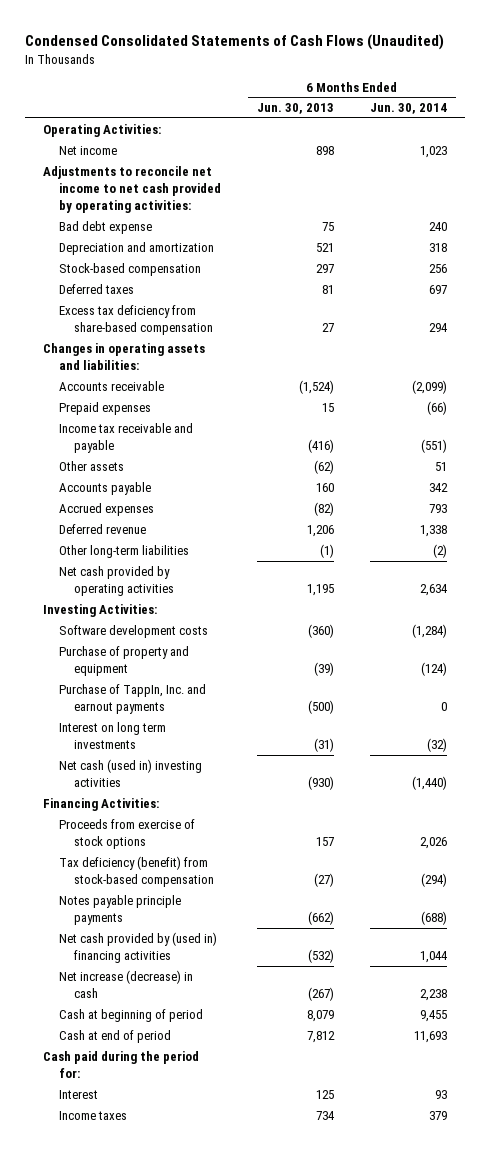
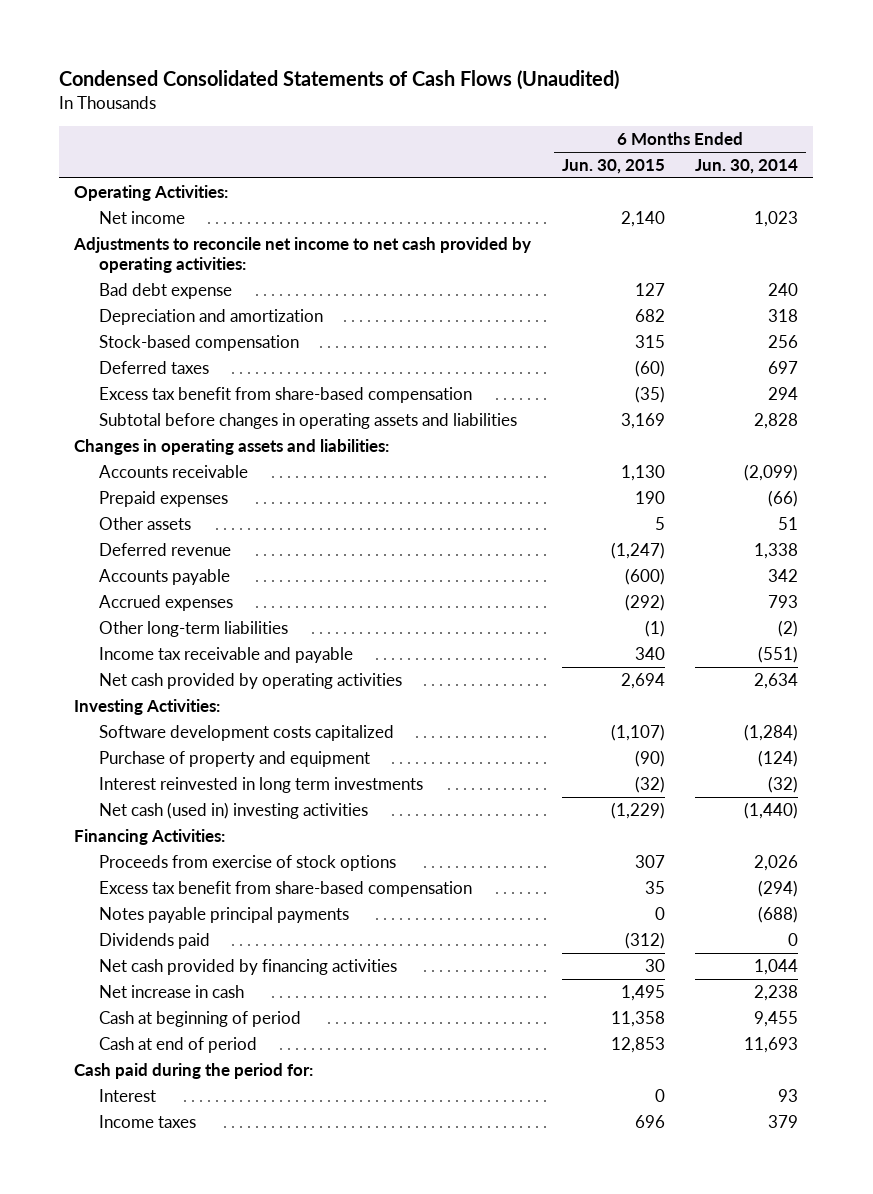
[256,103,334,115] Jun. 30, 2013 -> none
none -> [561,159,665,175] Jun. 30, 2015
[58,304,214,335] Excess tax deficiency from share-based compensation -> [98,387,472,404] Excess tax benefit from share-based compensation
none -> [98,413,517,430] Subtotal before changes in operating assets and liabilities
[58,523,146,534] Deferred revenue -> [98,543,231,557] Deferred revenue
[58,422,193,453] Income tax receivable and payable -> [98,647,353,664] Income tax receivable and payable
[58,624,208,638] Software development costs -> [98,725,394,742] Software development costs capitalized
[58,683,206,714] Purchase of TappIn, Inc. and earnout payments -> none
[58,721,166,749] Interest on long term investments -> [98,777,423,794] Interest reinvested in long term investments
[58,855,215,887] Tax deficiency (benefit) from stock-based compensation -> [98,881,472,898] Excess tax benefit from share-based compensation
[58,894,181,925] Notes payable principle payments -> [98,907,349,924] Notes payable principal payments
none -> [98,933,210,950] Dividends paid
[58,931,217,963] Net cash provided by (used in) financing activities -> [98,959,397,976] Net cash provided by financing activities
[58,969,193,998] Net increase (decrease) in cash -> [98,985,244,999] Net increase in cash

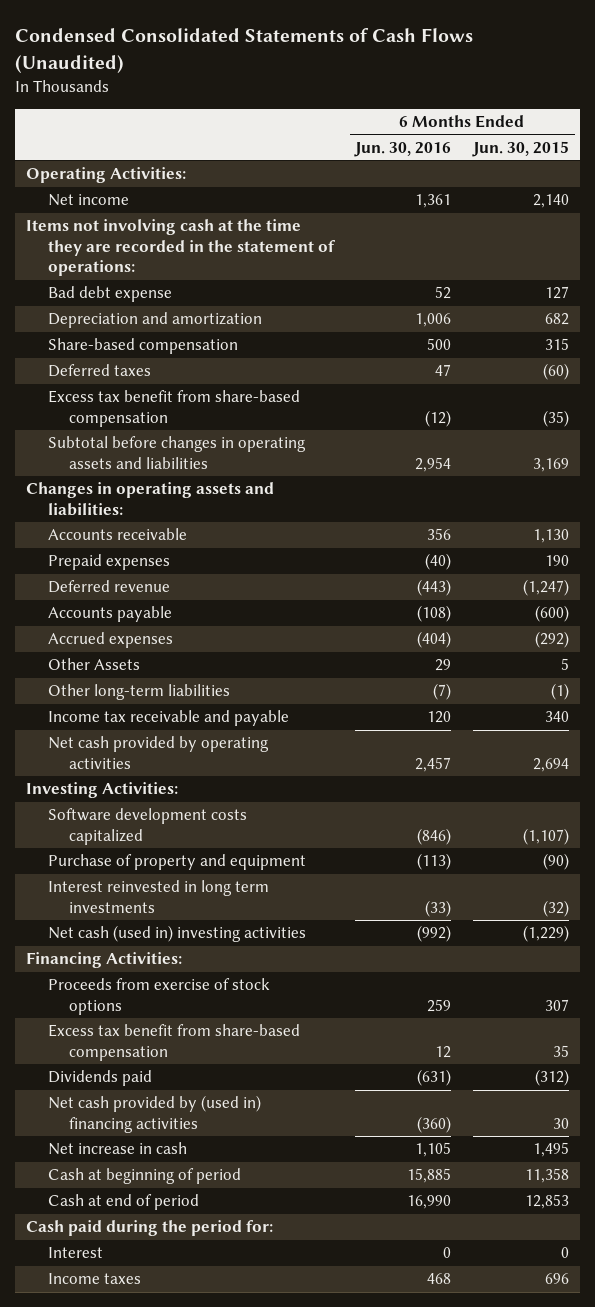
[695,159,799,175] Jun. 30, 2014 -> none
none -> [354,141,452,157] Jun. 30, 2016
[73,237,532,274] Adjustments to reconcile net income to net cash provided by operating activities: -> none
none -> [26,219,336,277] Items not involving cash at the time they are recorded in the statement of operations:
[98,335,299,352] Stock-based compensation -> [47,338,238,355] Share-based compensation
[98,517,191,531] Other assets -> none
none -> [47,658,140,671] Other Assets
[98,907,349,924] Notes payable principal payments -> none
[98,959,397,976] Net cash provided by financing activities -> [47,1095,261,1133] Net cash provided by (used in) financing activities

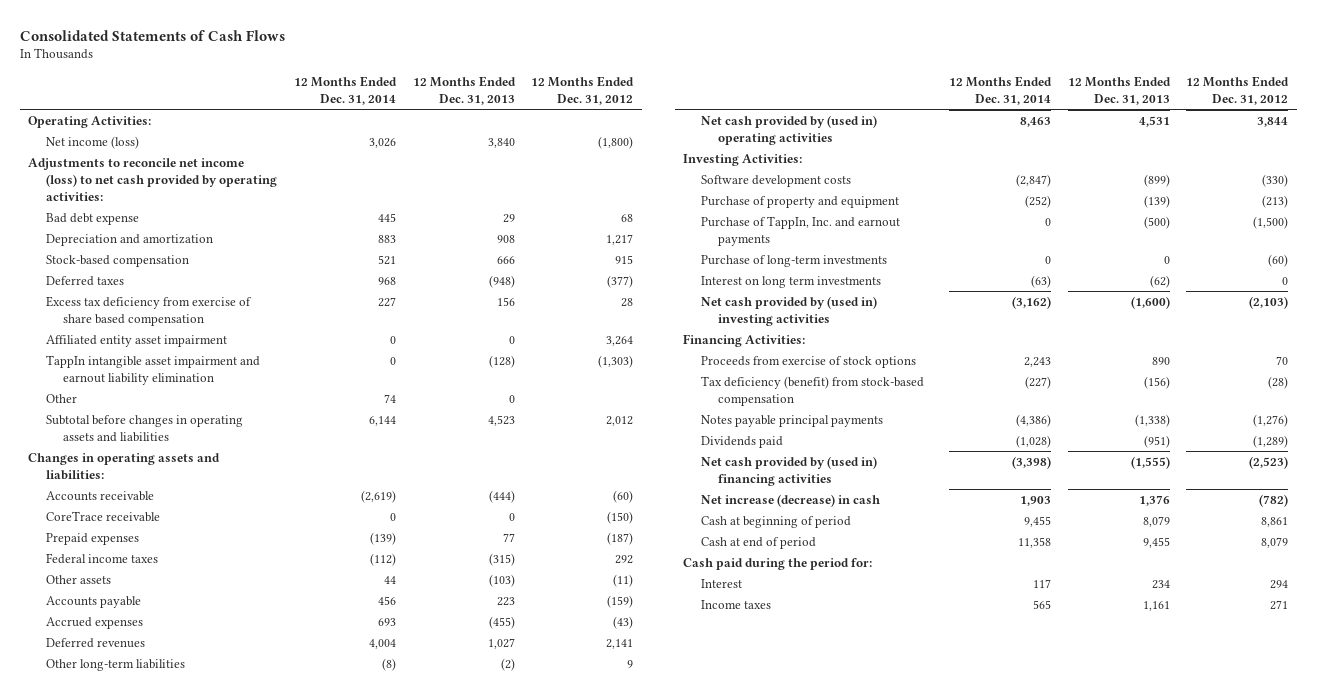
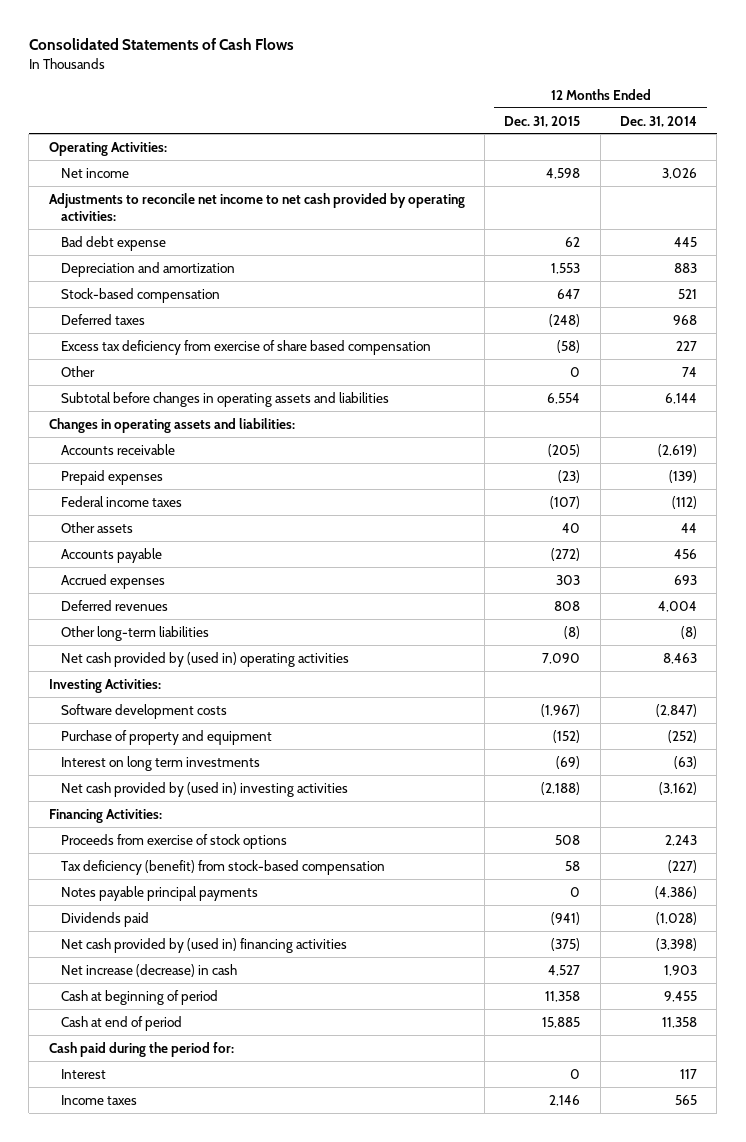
[412,76,516,106] 12 Months Ended Dec. 31, 2013 -> none
[531,76,635,106] 12 Months Ended Dec. 31, 2012 -> none
none -> [504,115,581,127] Dec. 31, 2015
[45,135,139,149] Net income (loss) -> [60,167,129,178] Net income
[28,157,277,201] Adjustments to reconcile net income (loss) to net cash provided by operating activities: -> [48,192,465,221] Adjustments to reconcile net income to net cash provided by operating activities:
[45,334,227,347] Affiliated entity asset impairment -> none
[45,354,260,385] TappIn intangible asset impairment and earnout liability elimination -> none
[45,510,160,522] CoreTrace receivable -> none
[700,215,900,246] Purchase of TappIn, Inc. and earnout payments -> none
[700,254,887,267] Purchase of long-term investments -> none

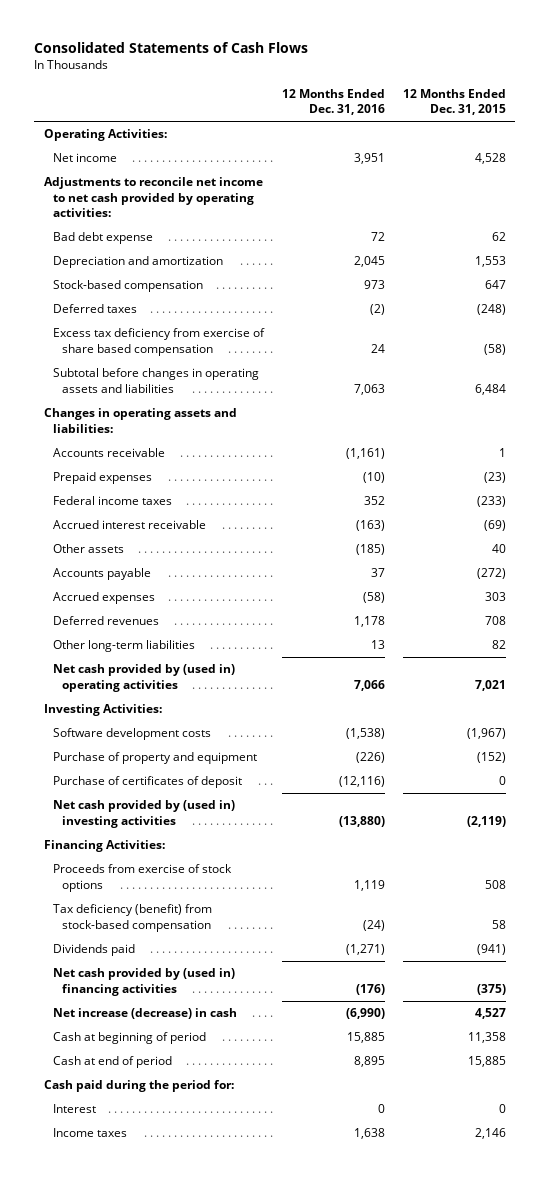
[619,115,697,127] Dec. 31, 2014 -> none
none -> [281,88,385,116] 12 Months Ended Dec. 31, 2016
[546,167,581,179] 4,598 -> [475,153,507,165] 4,528
[60,365,95,377] Other -> none
[547,392,581,404] 6,554 -> [475,383,507,395] 6,484
[548,443,581,457] (205) -> [499,448,507,458] 1
[550,495,581,509] (107) -> [477,496,507,508] (233)
none -> [52,520,206,530] Accrued interest receivable
[554,600,581,611] 808 -> [485,616,507,626] 708
[564,625,581,639] (8) -> [492,640,507,650] 82
[542,652,581,664] 7,090 -> [475,679,507,691] 7,021
[60,755,260,771] Interest on long term investments -> none
none -> [52,776,242,789] Purchase of certificates of deposit
[541,781,581,795] (2,188) -> [467,815,507,827] (2,119)
[60,885,258,901] Notes payable principal payments -> none

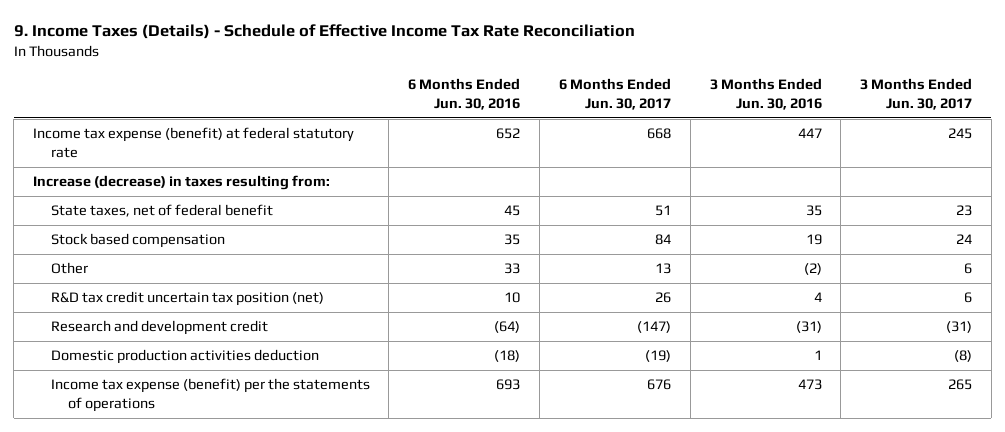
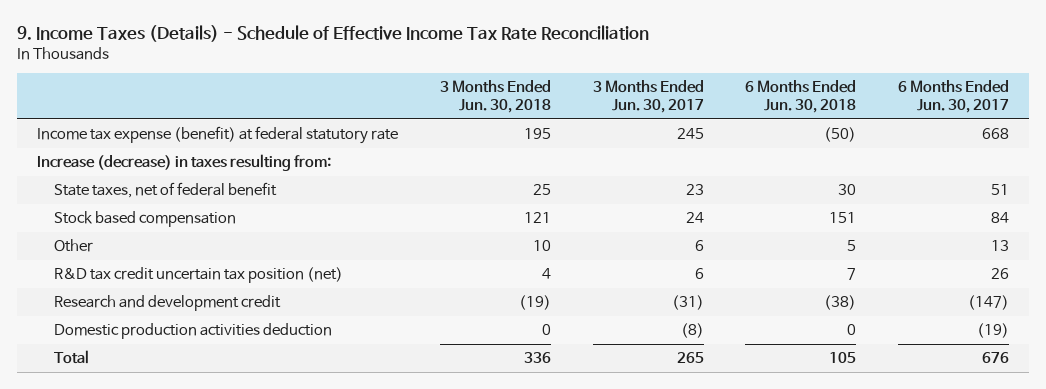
[408,78,521,111] 6 Months Ended Jun. 30, 2016 -> none
[709,78,822,111] 3 Months Ended Jun. 30, 2016 -> none
none -> [439,80,551,114] 3 Months Ended Jun. 30, 2018
none -> [745,80,857,114] 6 Months Ended Jun. 30, 2018
[50,378,370,412] Income tax expense (benefit) per the statements of operations -> [53,350,89,365] Total

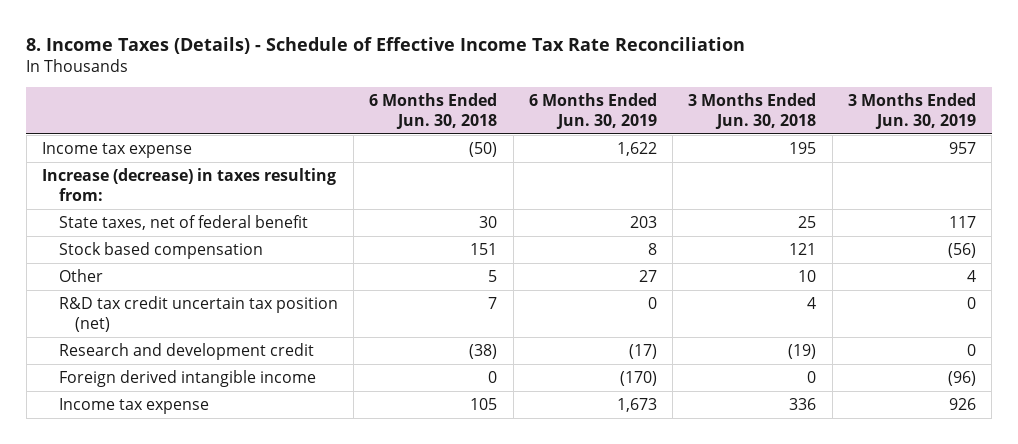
[16,25,649,43] 9. Income Taxes (Details) - Schedule of Effective Income Tax Rate Reconciliation -> [26,36,746,54] 8. Income Taxes (Details) - Schedule of Effective Income Tax Rate Reconciliation
[592,80,704,114] 3 Months Ended Jun. 30, 2017 -> none
[897,80,1009,114] 6 Months Ended Jun. 30, 2017 -> none
none -> [528,93,657,130] 6 Months Ended Jun. 30, 2019
none -> [848,93,977,130] 3 Months Ended Jun. 30, 2019
[37,126,399,145] Income tax expense (benefit) at federal statutory rate -> [42,141,193,158] Income tax expense
[53,323,332,340] Domestic production activities deduction -> none
none -> [58,369,316,387] Foreign derived intangible income
[53,350,89,365] Total -> [58,397,209,414] Income tax expense

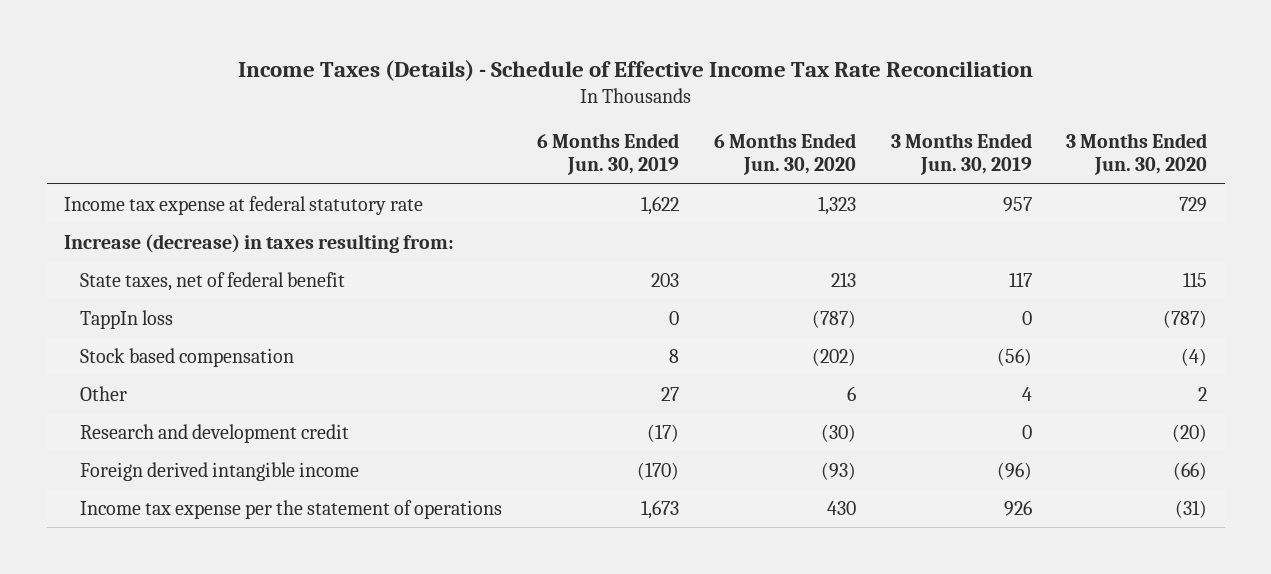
[26,36,746,54] 8. Income Taxes (Details) - Schedule of Effective Income Tax Rate Reconciliation -> [237,59,1033,81] Income Taxes (Details) - Schedule of Effective Income Tax Rate Reconciliation
[369,93,498,130] 6 Months Ended Jun. 30, 2018 -> none
[688,93,817,130] 3 Months Ended Jun. 30, 2018 -> none
none -> [713,132,856,176] 6 Months Ended Jun. 30, 2020
none -> [1066,132,1208,176] 3 Months Ended Jun. 30, 2020
[42,141,193,158] Income tax expense -> [64,195,424,215] Income tax expense at federal statutory rate
none -> [80,309,174,329] TappIn loss
[58,295,338,332] R&D tax credit uncertain tax position (net) -> none
[58,397,209,414] Income tax expense -> [80,499,503,519] Income tax expense per the statement of operations

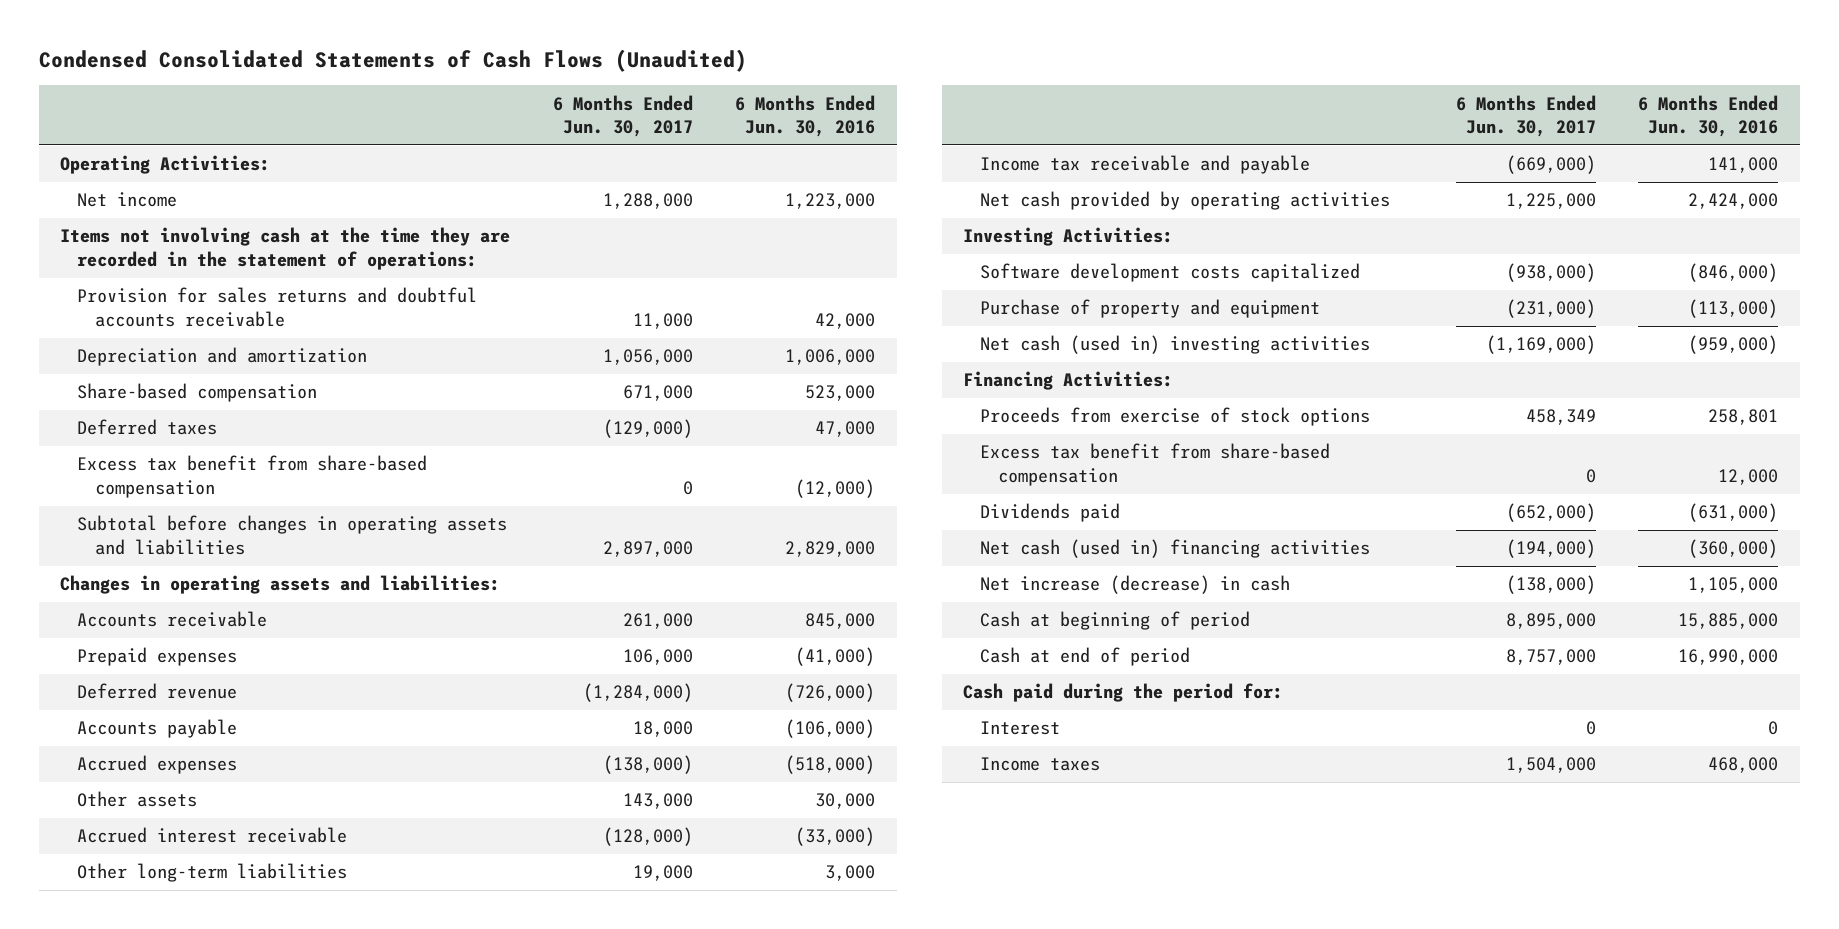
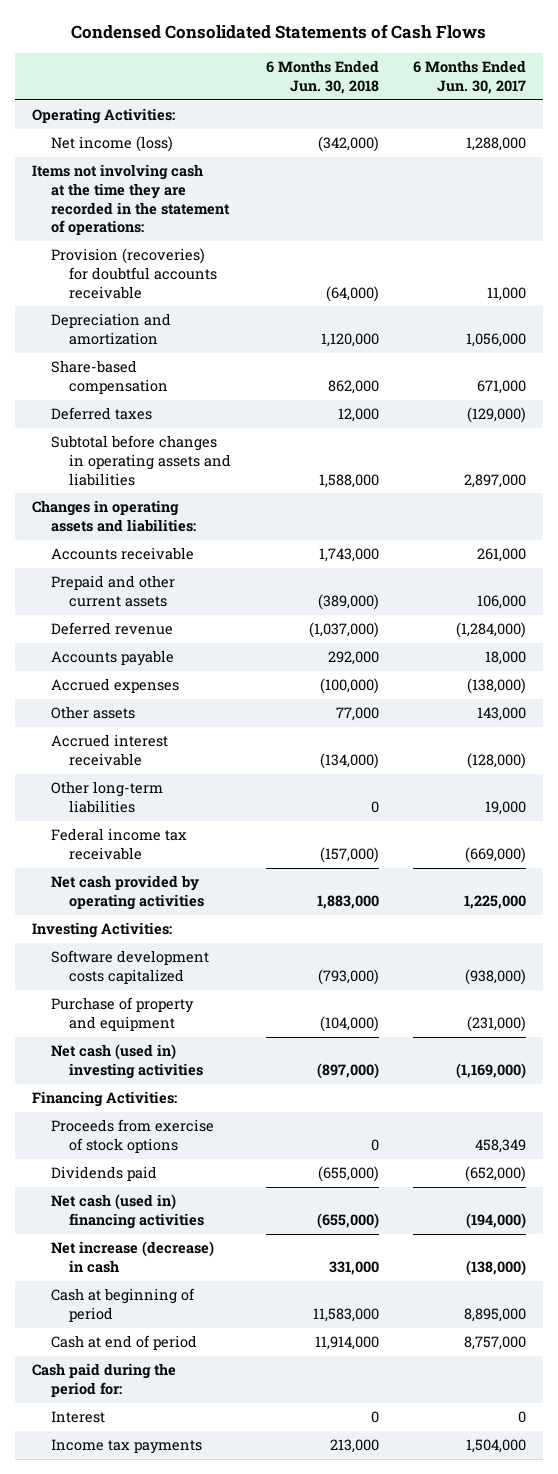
[38,49,747,73] Condensed Consolidated Statements of Cash Flows (Unaudited) -> [71,24,487,40] Condensed Consolidated Statements of Cash Flows
[735,94,876,137] 6 Months Ended Jun. 30, 2016 -> none
none -> [265,60,379,94] 6 Months Ended Jun. 30, 2018
[77,192,178,208] Net income -> [50,136,173,153] Net income (loss)
[77,287,478,327] Provision for sales returns and doubtful accounts receivable -> [50,248,218,299] Provision (recoveries) for doubtful accounts receivable
[77,455,428,498] Excess tax benefit from share-based compensation -> none
[77,647,238,667] Prepaid expenses -> [50,575,175,607] Prepaid and other current assets
[980,155,1311,175] Income tax receivable and payable -> [50,828,187,860] Federal income tax receivable
[980,443,1331,486] Excess tax benefit from share-based compensation -> none
[980,757,1101,772] Income taxes -> [50,1439,202,1455] Income tax payments

